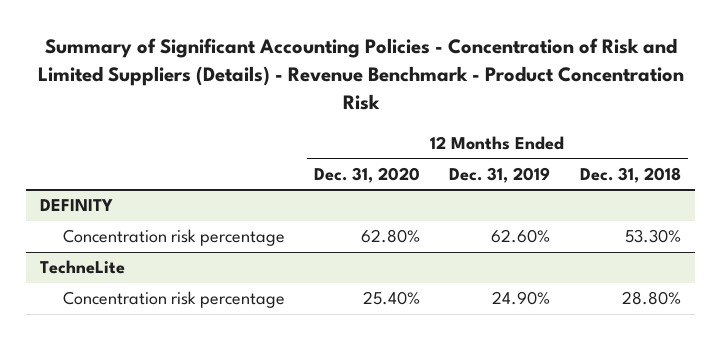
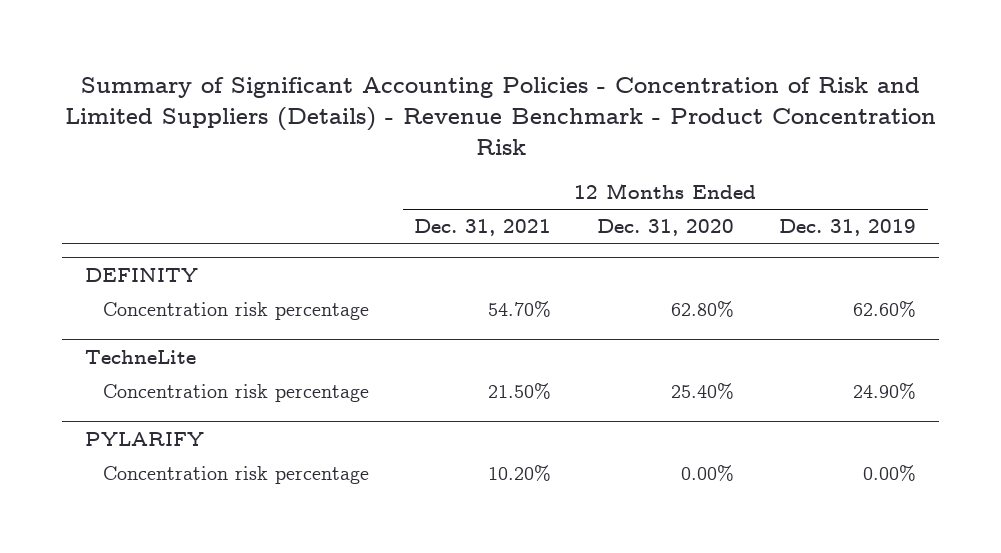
[579,166,681,183] Dec. 31, 2018 -> none
none -> [414,219,552,237] Dec. 31, 2021
none -> [85,431,205,446] PYLARIFY
none -> [103,466,370,485] Concentration risk percentage

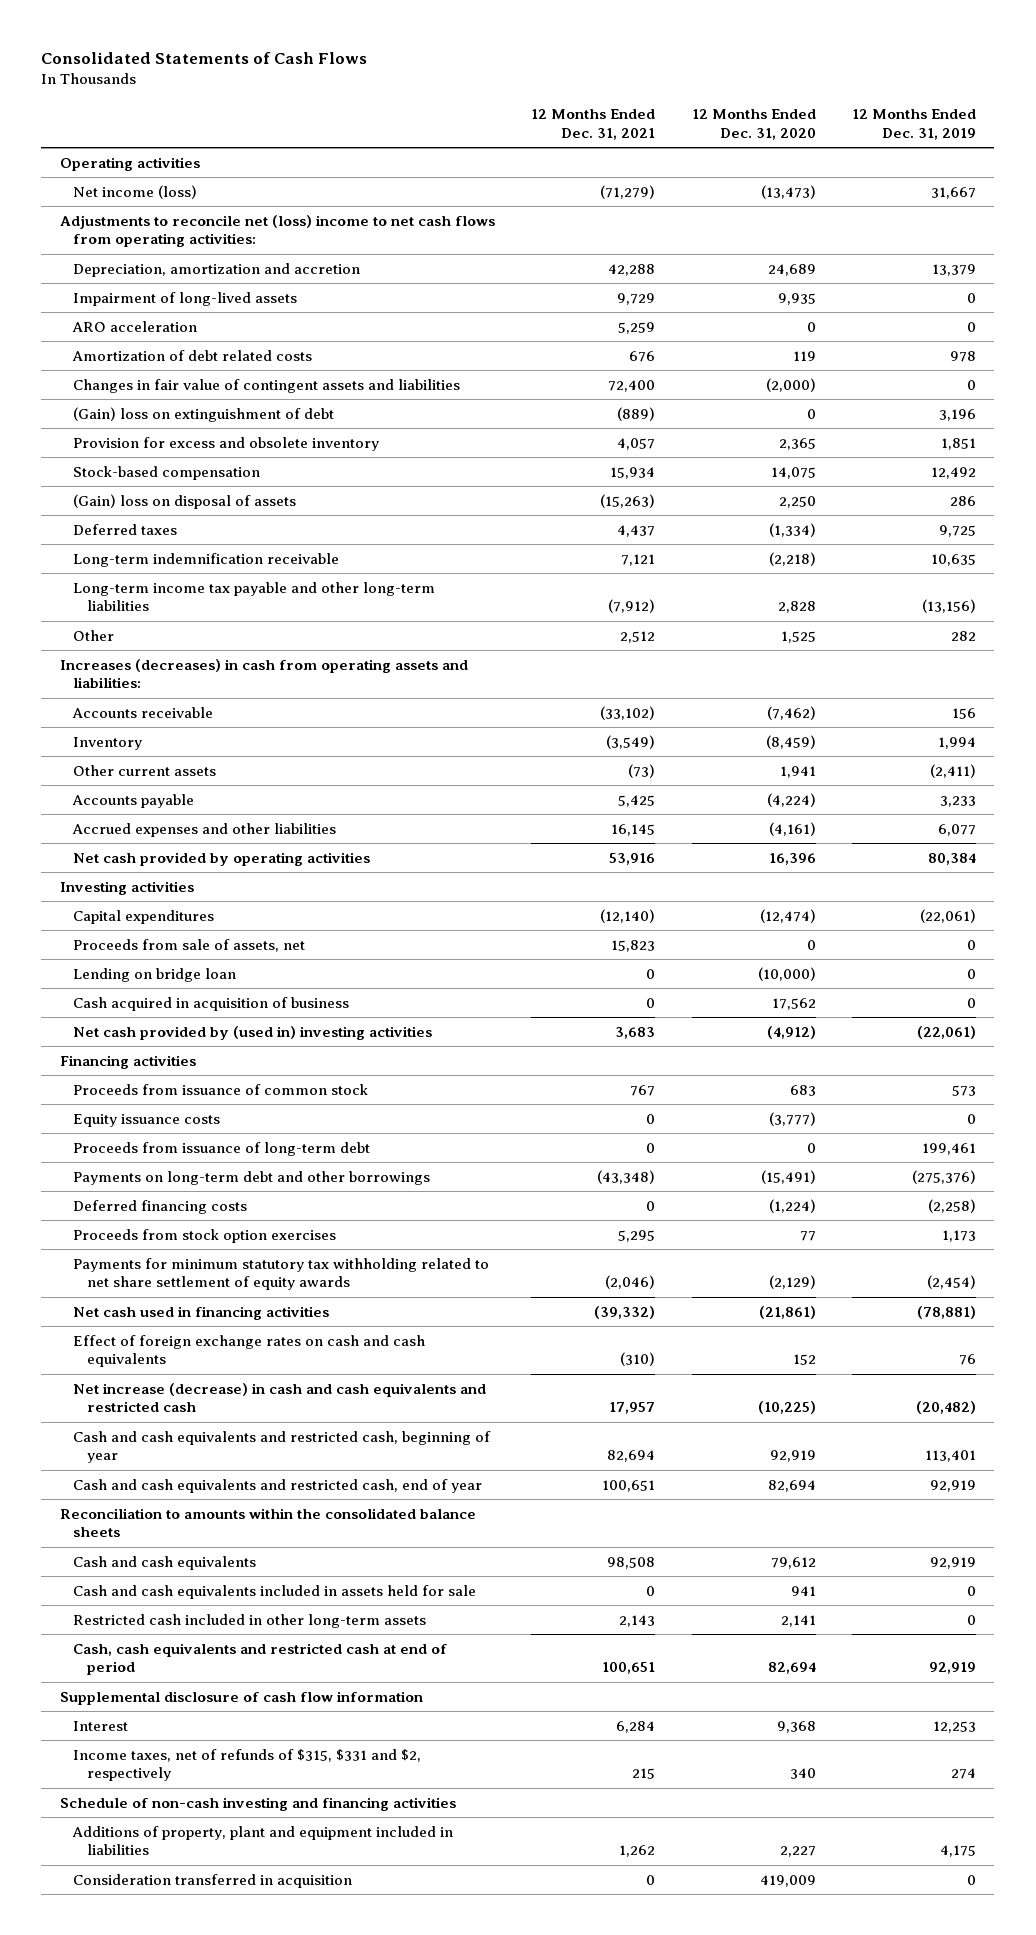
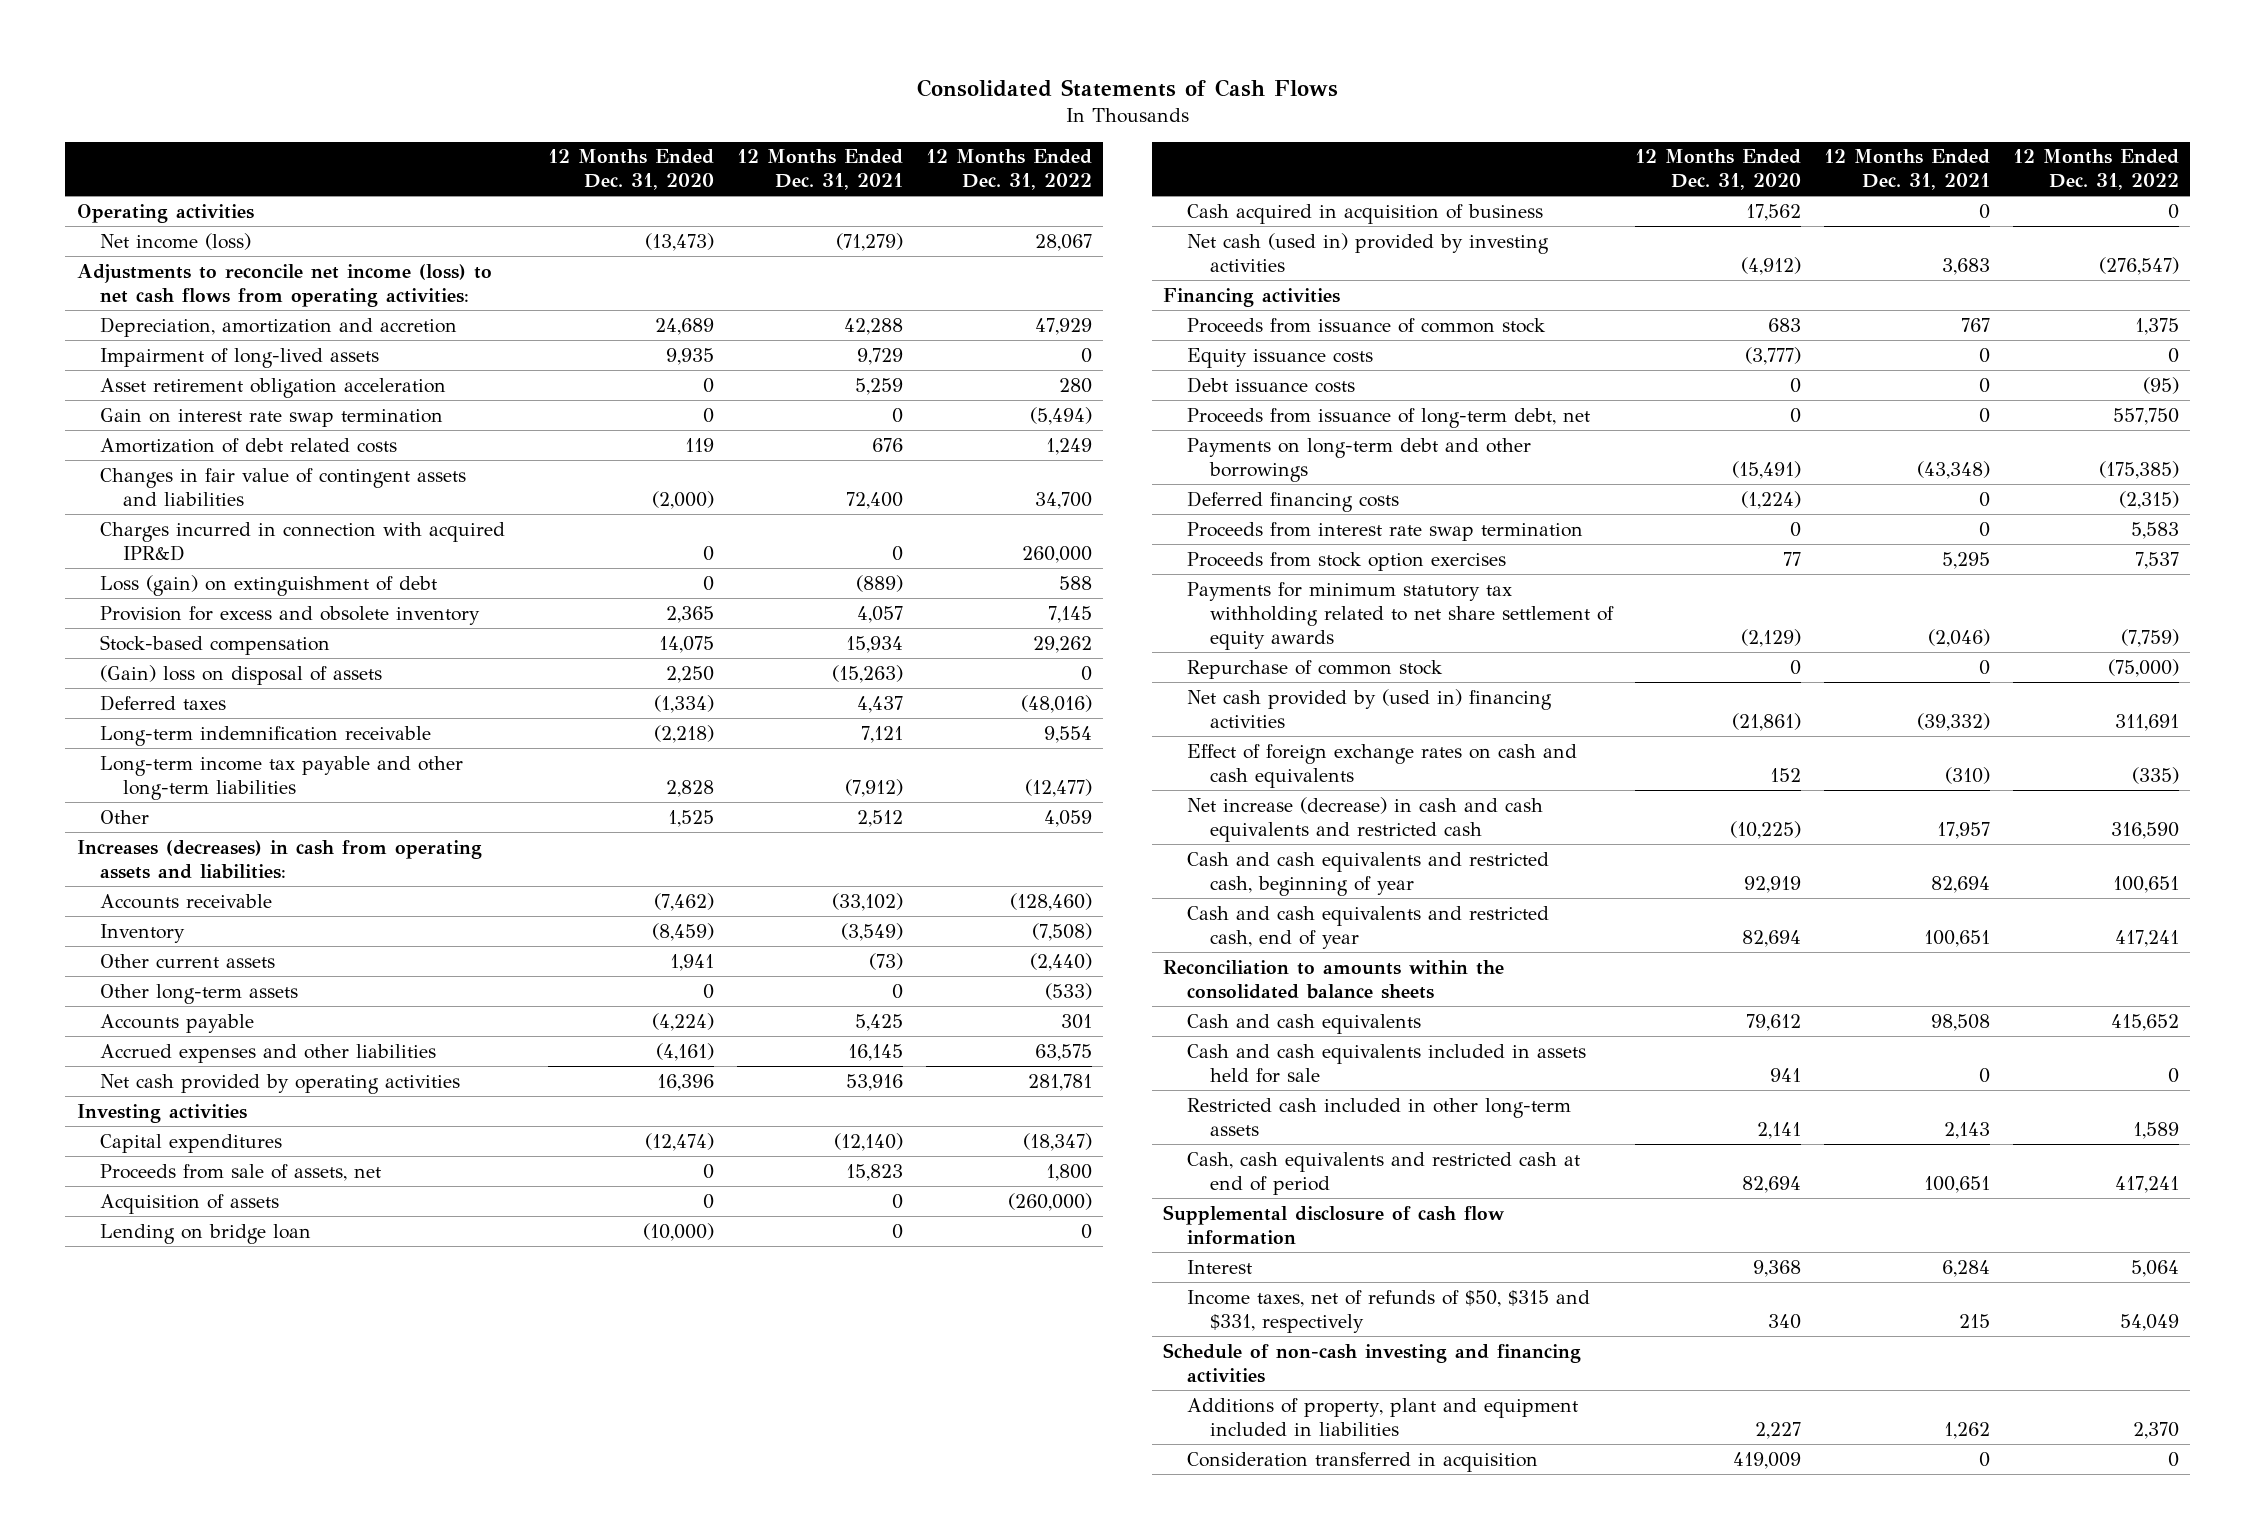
[852,109,977,140] 12 Months Ended Dec. 31, 2019 -> none
none -> [925,149,1092,191] 12 Months Ended Dec. 31, 2022
[59,214,495,248] Adjustments to reconcile net (loss) income to net cash flows from operating activities: -> [76,263,492,307] Adjustments to reconcile net income (loss) to net cash flows from operating activities:
[72,320,198,332] ARO acceleration -> [99,377,446,398] Asset retirement obligation acceleration
none -> [99,407,443,427] Gain on interest rate swap termination
none -> [99,521,505,561] Charges incurred in connection with acquired IPR&D
[73,406,335,422] (Gain) loss on extinguishment of debt -> [99,574,437,596] Loss (gain) on extinguishment of debt
none -> [99,983,298,1004] Other long-term assets
none -> [99,1193,279,1214] Acquisition of assets
[73,1025,433,1040] Net cash provided by (used in) investing activities -> [1186,232,1549,272] Net cash (used in) provided by investing activities
none -> [1186,376,1355,393] Debt issuance costs
[73,1141,371,1156] Proceeds from issuance of long-term debt -> [1186,407,1590,428] Proceeds from issuance of long-term debt, net
none -> [1186,521,1583,541] Proceeds from interest rate swap termination
none -> [1186,659,1443,679] Repurchase of common stock
[73,1305,330,1320] Net cash used in financing activities -> [1186,688,1552,728] Net cash provided by (used in) financing activities
[73,1748,422,1782] Income taxes, net of refunds of $315, $331 and $2, respectively -> [1186,1289,1590,1333] Income taxes, net of refunds of $50, $315 and $331, respectively

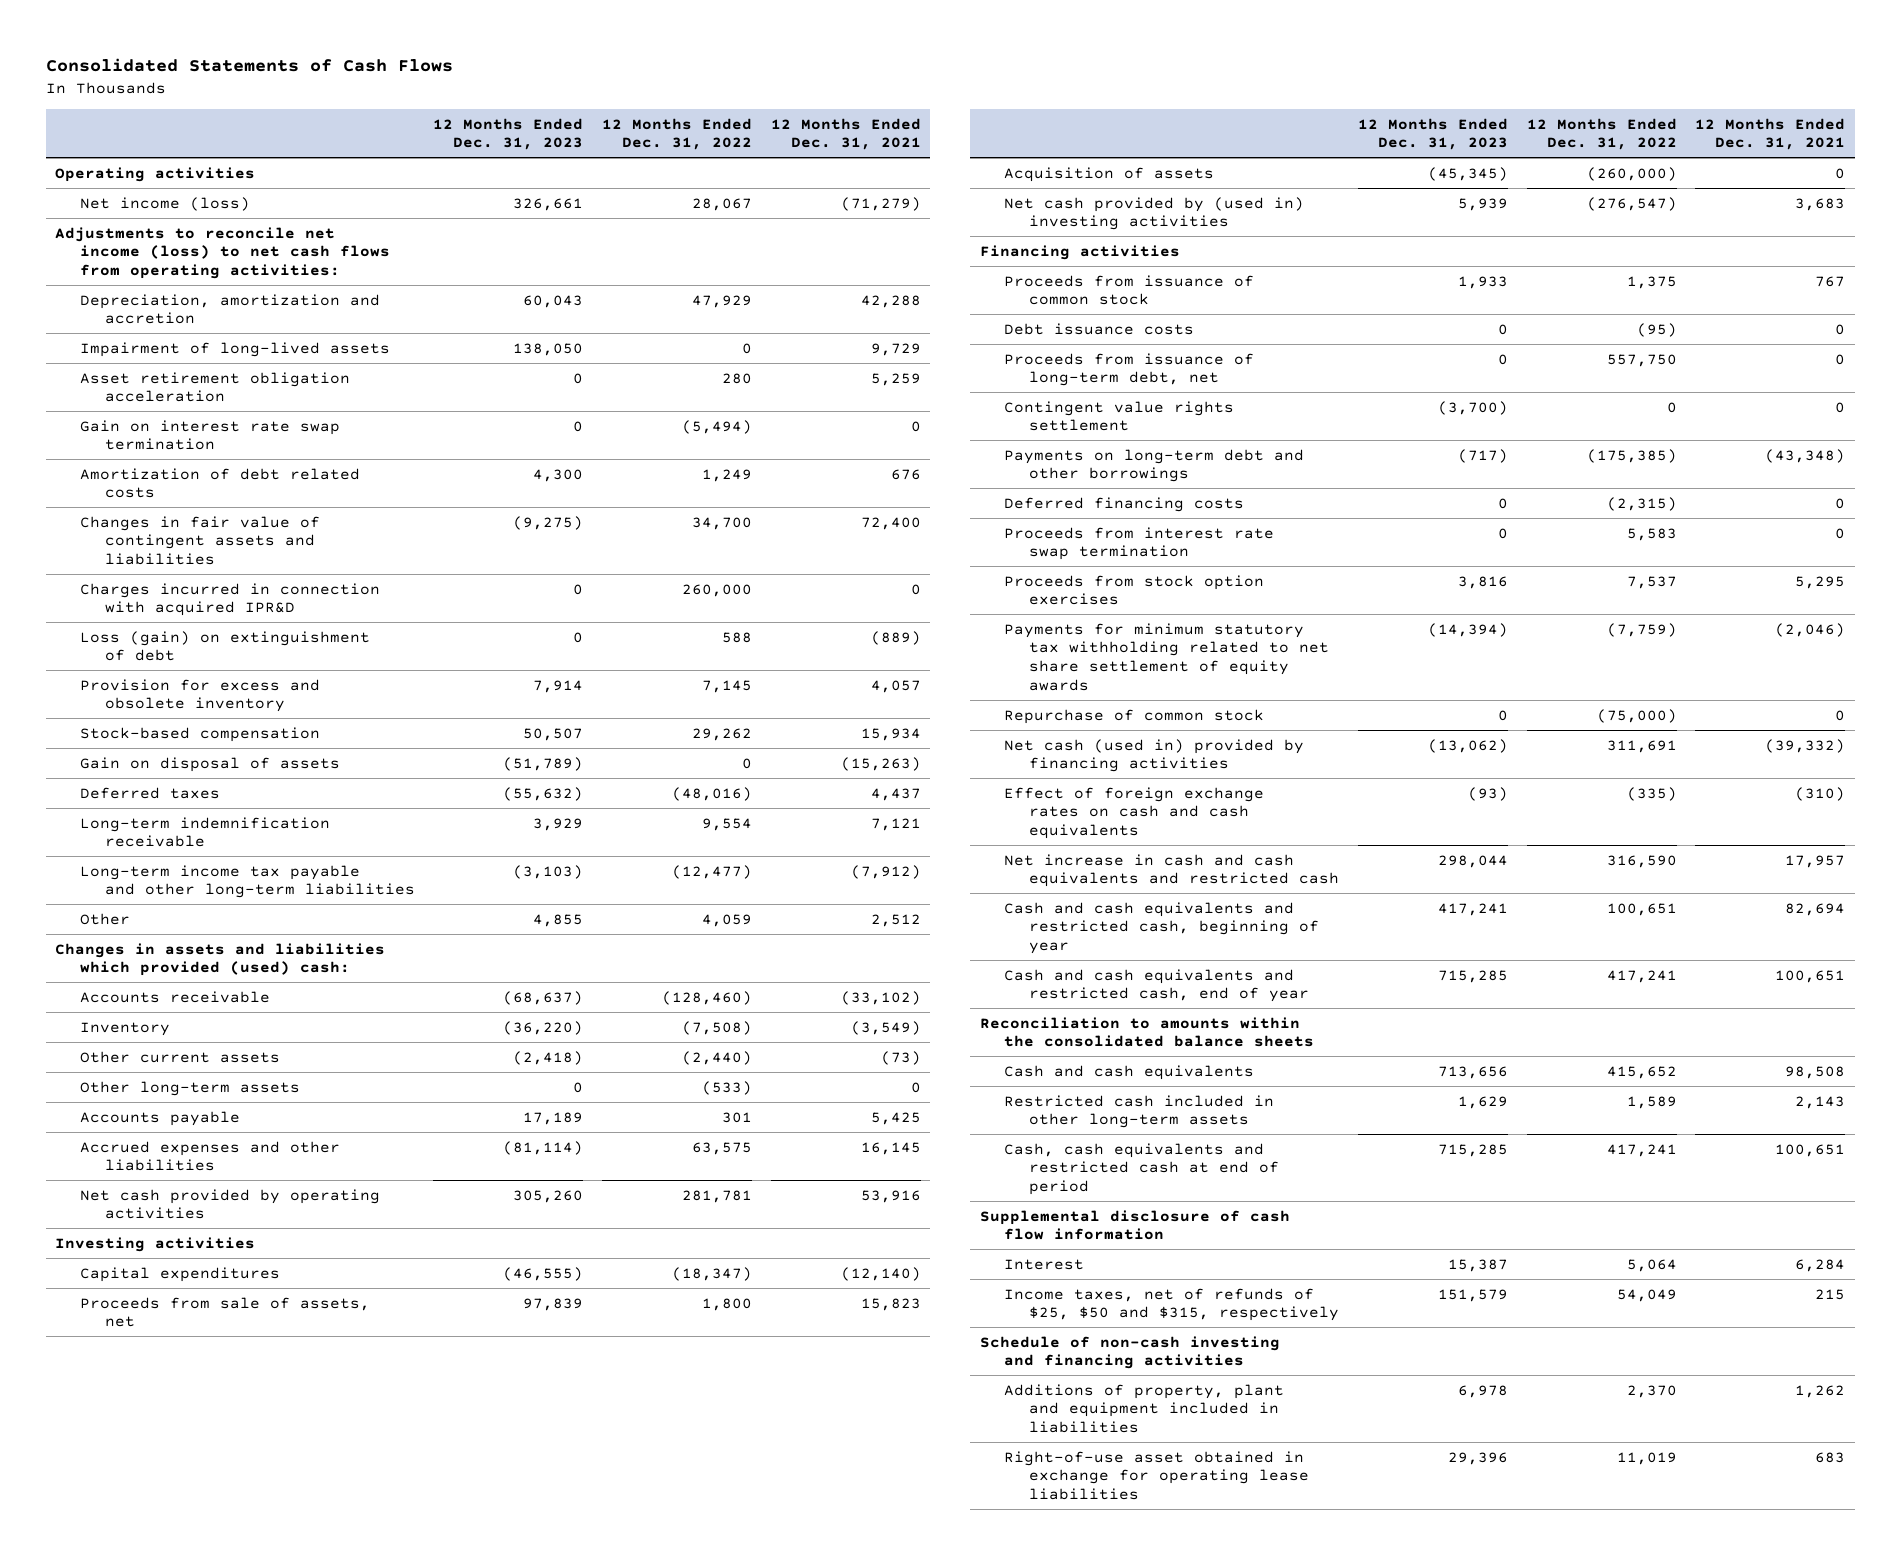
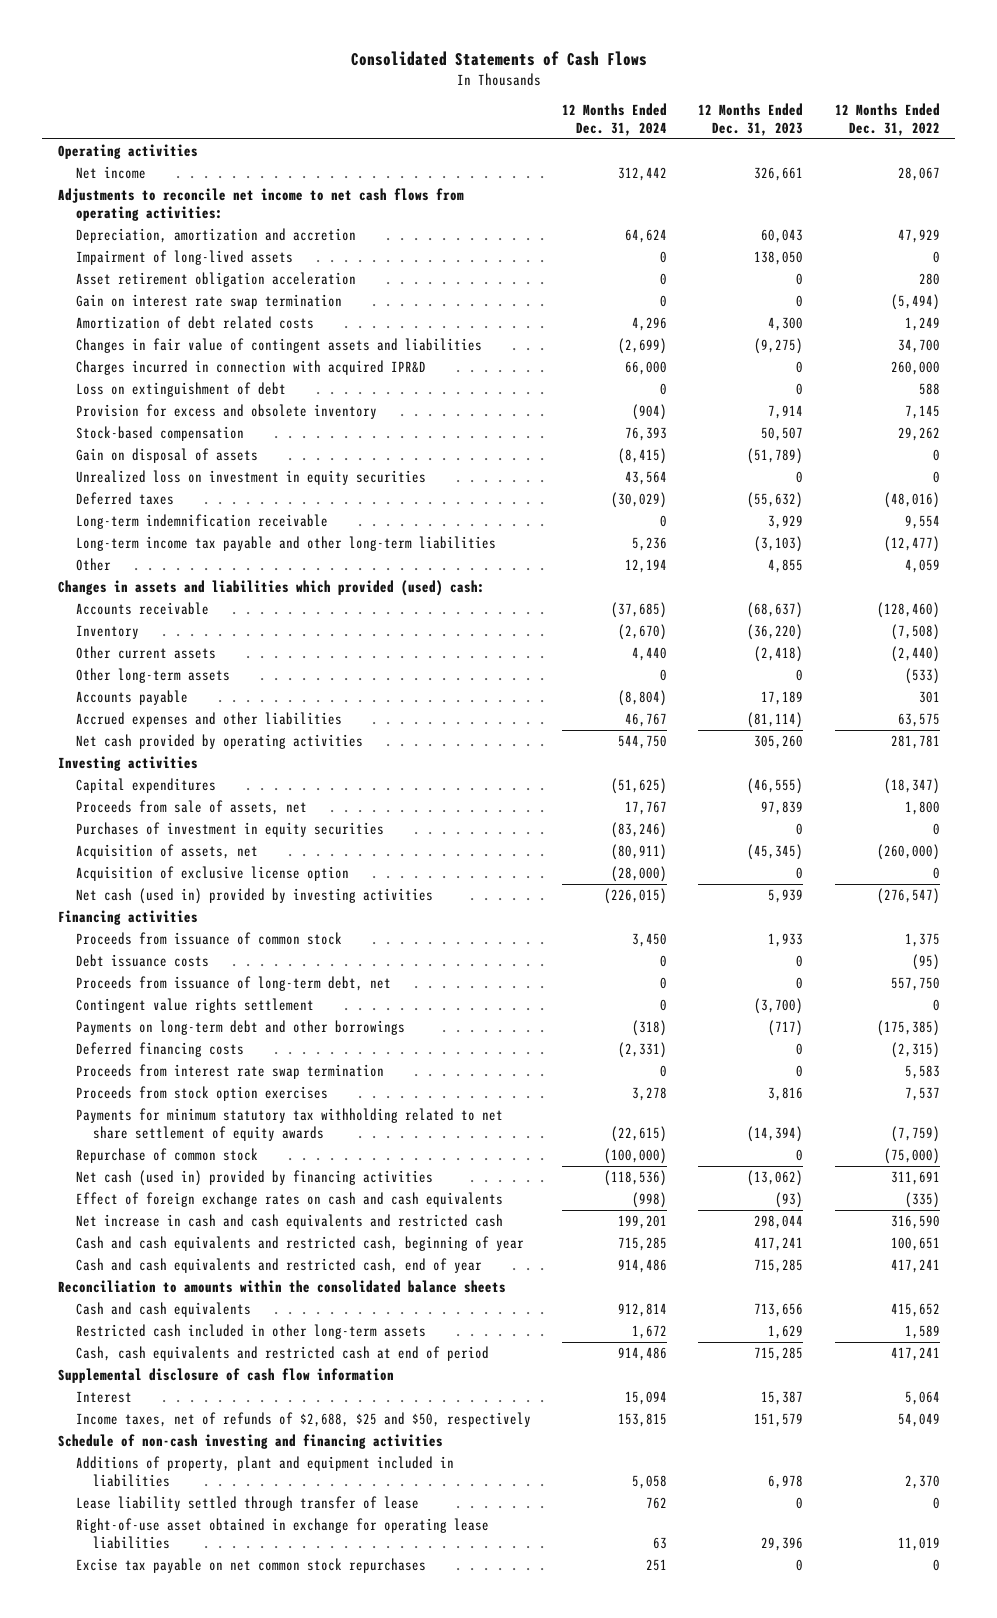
[770,117,921,151] 12 Months Ended Dec. 31, 2021 -> none
none -> [561,103,667,137] 12 Months Ended Dec. 31, 2024
[80,196,251,211] Net income (loss) -> [75,166,146,180] Net income
[55,226,391,279] Adjustments to reconcile net income (loss) to net cash flows from operating activities: -> [57,188,464,221] Adjustments to reconcile net income to net cash flows from operating activities:
[80,630,371,662] Loss (gain) on extinguishment of debt -> [75,382,286,398] Loss on extinguishment of debt
none -> [75,470,426,486] Unrealized loss on investment in equity securities
none -> [75,822,384,838] Purchases of investment in equity securities
[1004,166,1215,182] Acquisition of assets -> [75,844,258,860] Acquisition of assets, net
none -> [75,866,349,882] Acquisition of exclusive license option
[1004,196,1305,231] Net cash provided by (used in) investing activities -> [75,888,433,905] Net cash (used in) provided by investing activities
[1004,1287,1340,1322] Income taxes, net of refunds of $25, $50 and $315, respectively -> [75,1412,531,1428] Income taxes, net of refunds of $2,688, $25 and $50, respectively
none -> [75,1496,419,1512] Lease liability settled through transfer of lease
none -> [75,1558,426,1574] Excise tax payable on net common stock repurchases

